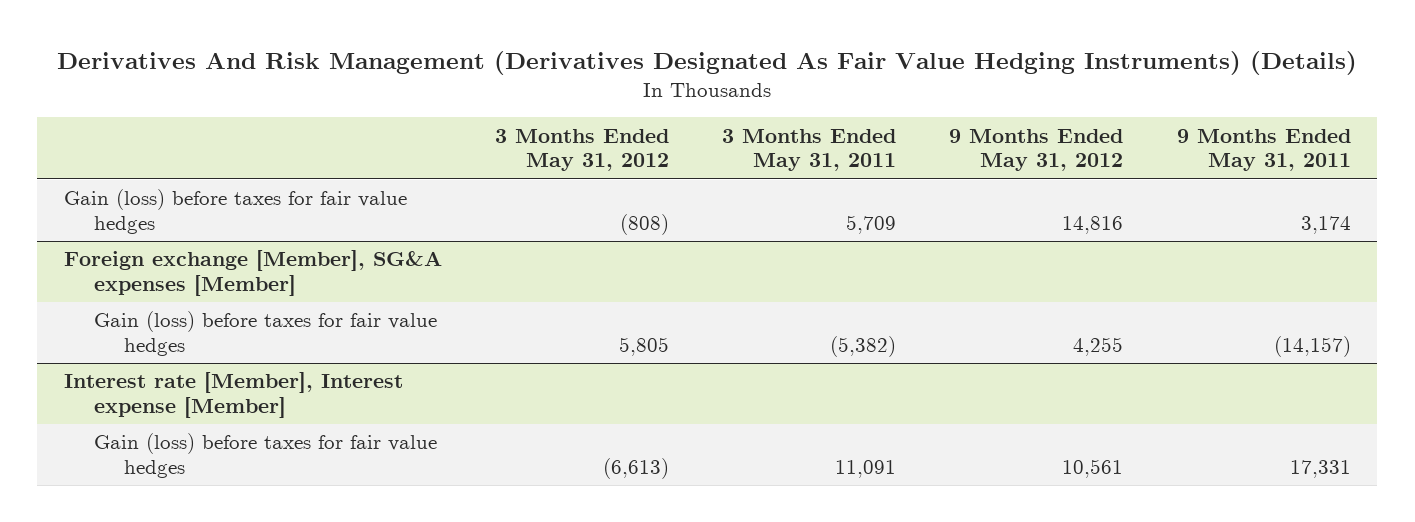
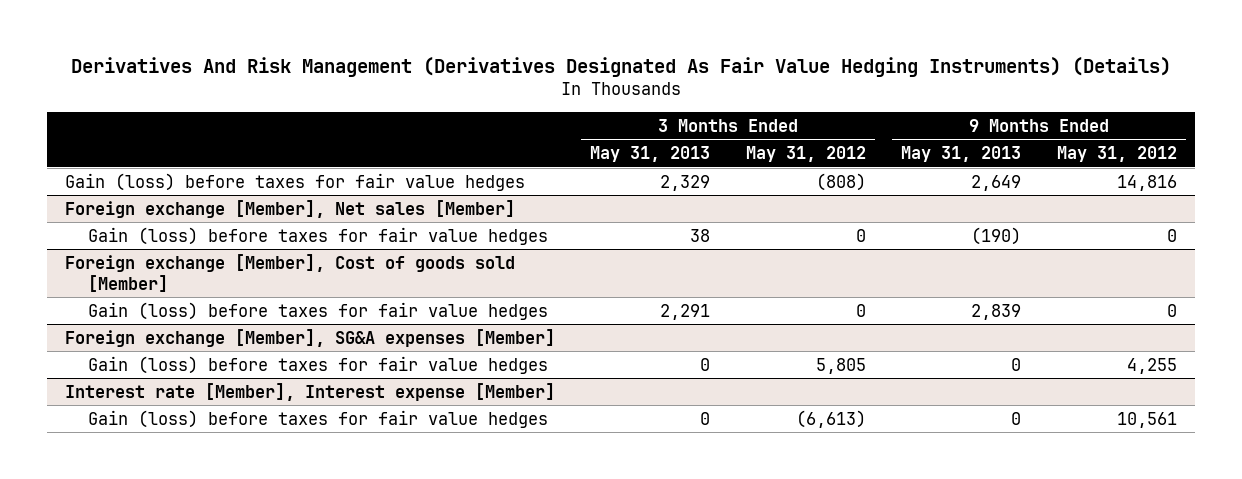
[722,128,897,172] 3 Months Ended May 31, 2011 -> none
[1176,128,1351,172] 9 Months Ended May 31, 2011 -> none
none -> [590,146,711,163] May 31, 2013
none -> [901,146,1022,163] May 31, 2013
none -> [64,199,515,218] Foreign exchange [Member], Net sales [Member]
none -> [88,226,549,245] Gain (loss) before taxes for fair value hedges
none -> [64,253,515,292] Foreign exchange [Member], Cost of goods sold [Member]
none -> [88,301,549,320] Gain (loss) before taxes for fair value hedges

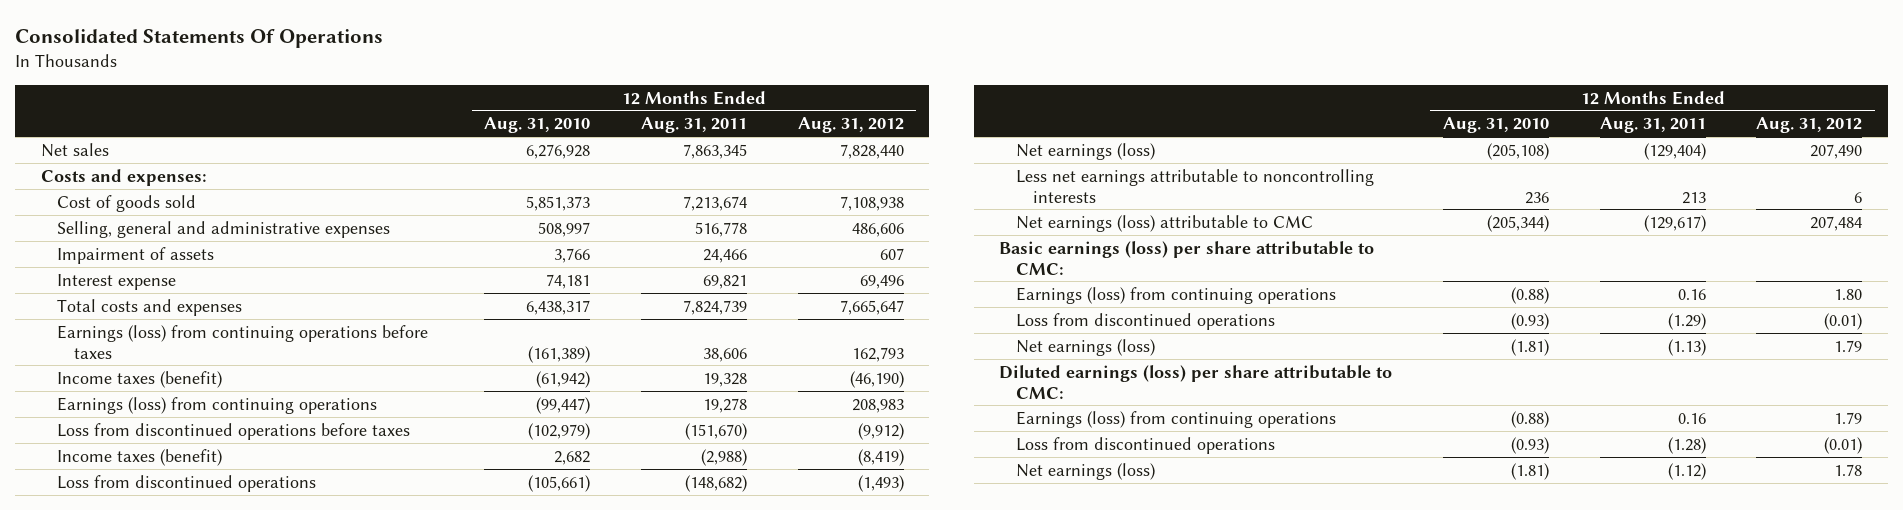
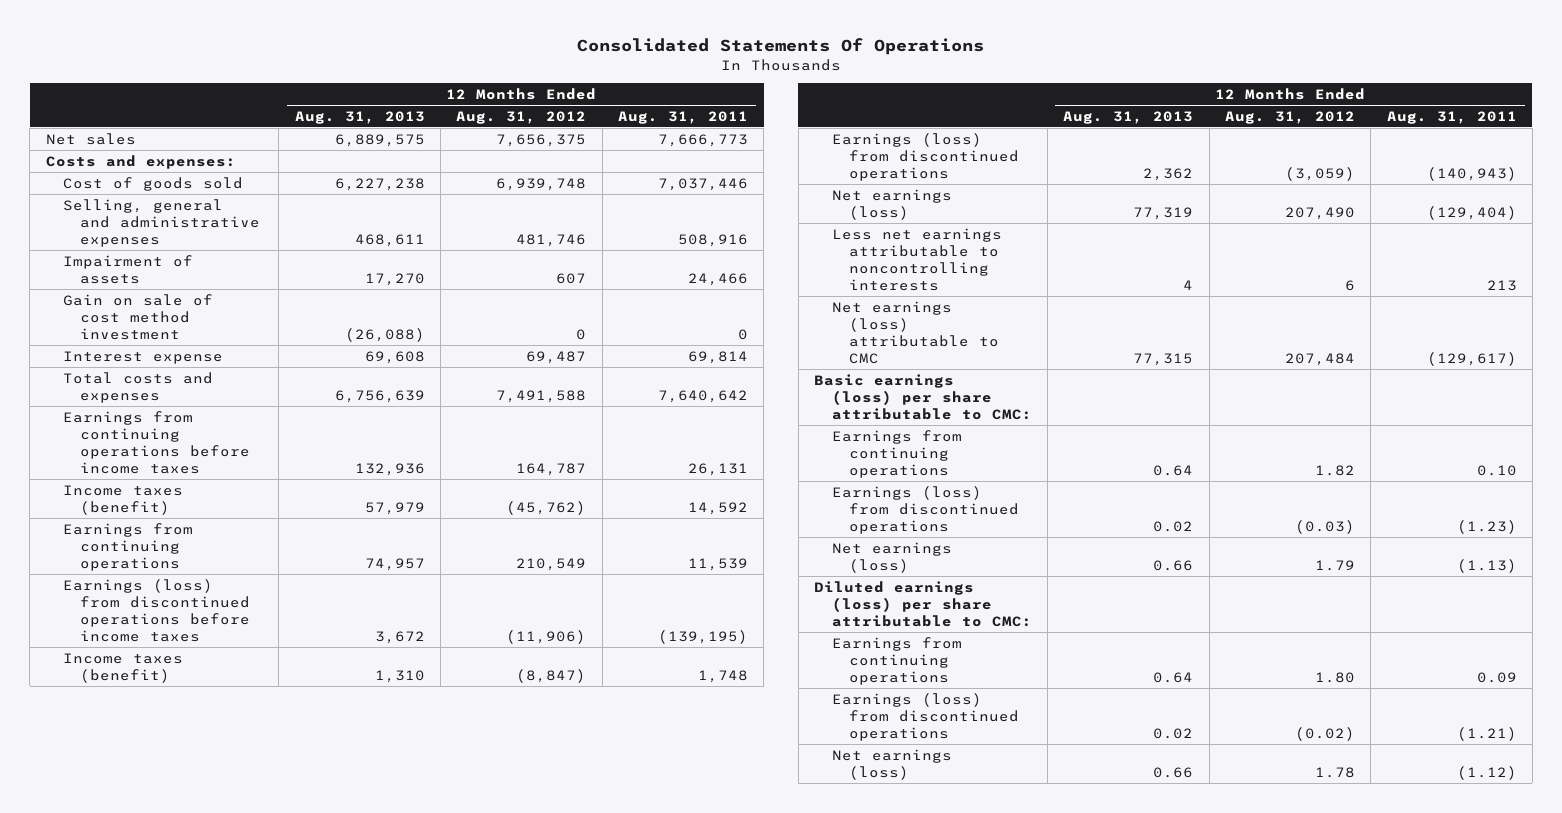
[484,117,591,134] Aug. 31, 2010 -> none
none -> [294,110,425,124] Aug. 31, 2013
[682,143,747,159] 7,863,345 -> [658,133,749,147] 7,666,773
[839,143,904,159] 7,828,440 -> [496,133,587,147] 7,656,375
[682,195,747,211] 7,213,674 -> [658,177,749,191] 7,037,446
[839,195,904,211] 7,108,938 -> [496,177,587,191] 6,939,748
[694,221,747,237] 516,778 -> [678,233,749,247] 508,916
[851,222,904,237] 486,606 -> [516,233,587,247] 481,746
none -> [63,293,214,340] Gain on sale of cost method investment
[702,274,747,289] 69,821 -> [688,350,749,364] 69,814
[859,274,904,289] 69,496 -> [526,350,587,364] 69,487
[682,299,747,315] 7,824,739 -> [658,389,749,403] 7,640,642
[839,299,904,315] 7,665,647 -> [496,389,587,403] 7,491,588
[57,324,429,359] Earnings (loss) from continuing operations before taxes -> [63,410,251,474] Earnings from continuing operations before income taxes
[702,347,747,362] 38,606 -> [688,462,749,476] 26,131
[851,346,904,362] 162,793 -> [516,462,587,476] 164,787
[702,372,747,387] 19,328 -> [688,501,749,515] 14,592
[849,370,904,388] (46,190) -> [506,500,587,515] (45,762)
[57,396,378,414] Earnings (loss) from continuing operations -> [63,522,194,571] Earnings from continuing operations
[702,397,747,413] 19,278 -> [688,557,749,571] 11,539
[851,398,904,413] 208,983 -> [516,557,587,571] 210,549
[57,422,411,440] Loss from discontinued operations before taxes -> [63,578,251,642] Earnings (loss) from discontinued operations before income taxes
[684,422,747,440] (151,670) -> [658,629,749,644] (139,195)
[857,422,904,440] (9,912) -> [506,629,587,644] (11,906)
[700,448,747,466] (2,988) -> [698,669,749,683] 1,748
[857,448,904,466] (8,419) -> [516,668,587,683] (8,847)
[57,474,317,492] Loss from discontinued operations -> [831,132,1019,181] Earnings (loss) from discontinued operations
[684,474,747,492] (148,682) -> [1426,166,1517,181] (140,943)
[857,474,904,492] (1,493) -> [1284,166,1355,181] (3,059)
[1016,286,1337,304] Earnings (loss) from continuing operations -> [831,429,962,478] Earnings from continuing operations
[1677,288,1706,300] 0.16 -> [1476,464,1517,476] 0.10
[1834,288,1863,300] 1.80 -> [1314,464,1355,476] 1.82
[1016,312,1276,330] Loss from discontinued operations -> [831,485,1019,534] Earnings (loss) from discontinued operations
[1667,312,1706,330] (1.29) -> [1456,519,1517,534] (1.23)
[1824,312,1863,330] (0.01) -> [1294,519,1355,534] (0.03)
[1016,410,1337,428] Earnings (loss) from continuing operations -> [831,636,962,685] Earnings from continuing operations
[1677,412,1706,424] 0.16 -> [1476,671,1517,683] 0.09
[1834,411,1863,424] 1.79 -> [1314,671,1355,683] 1.80
[1016,436,1276,454] Loss from discontinued operations -> [831,692,1019,741] Earnings (loss) from discontinued operations
[1667,436,1706,454] (1.28) -> [1456,726,1517,741] (1.21)
[1824,436,1863,454] (0.01) -> [1294,726,1355,741] (0.02)

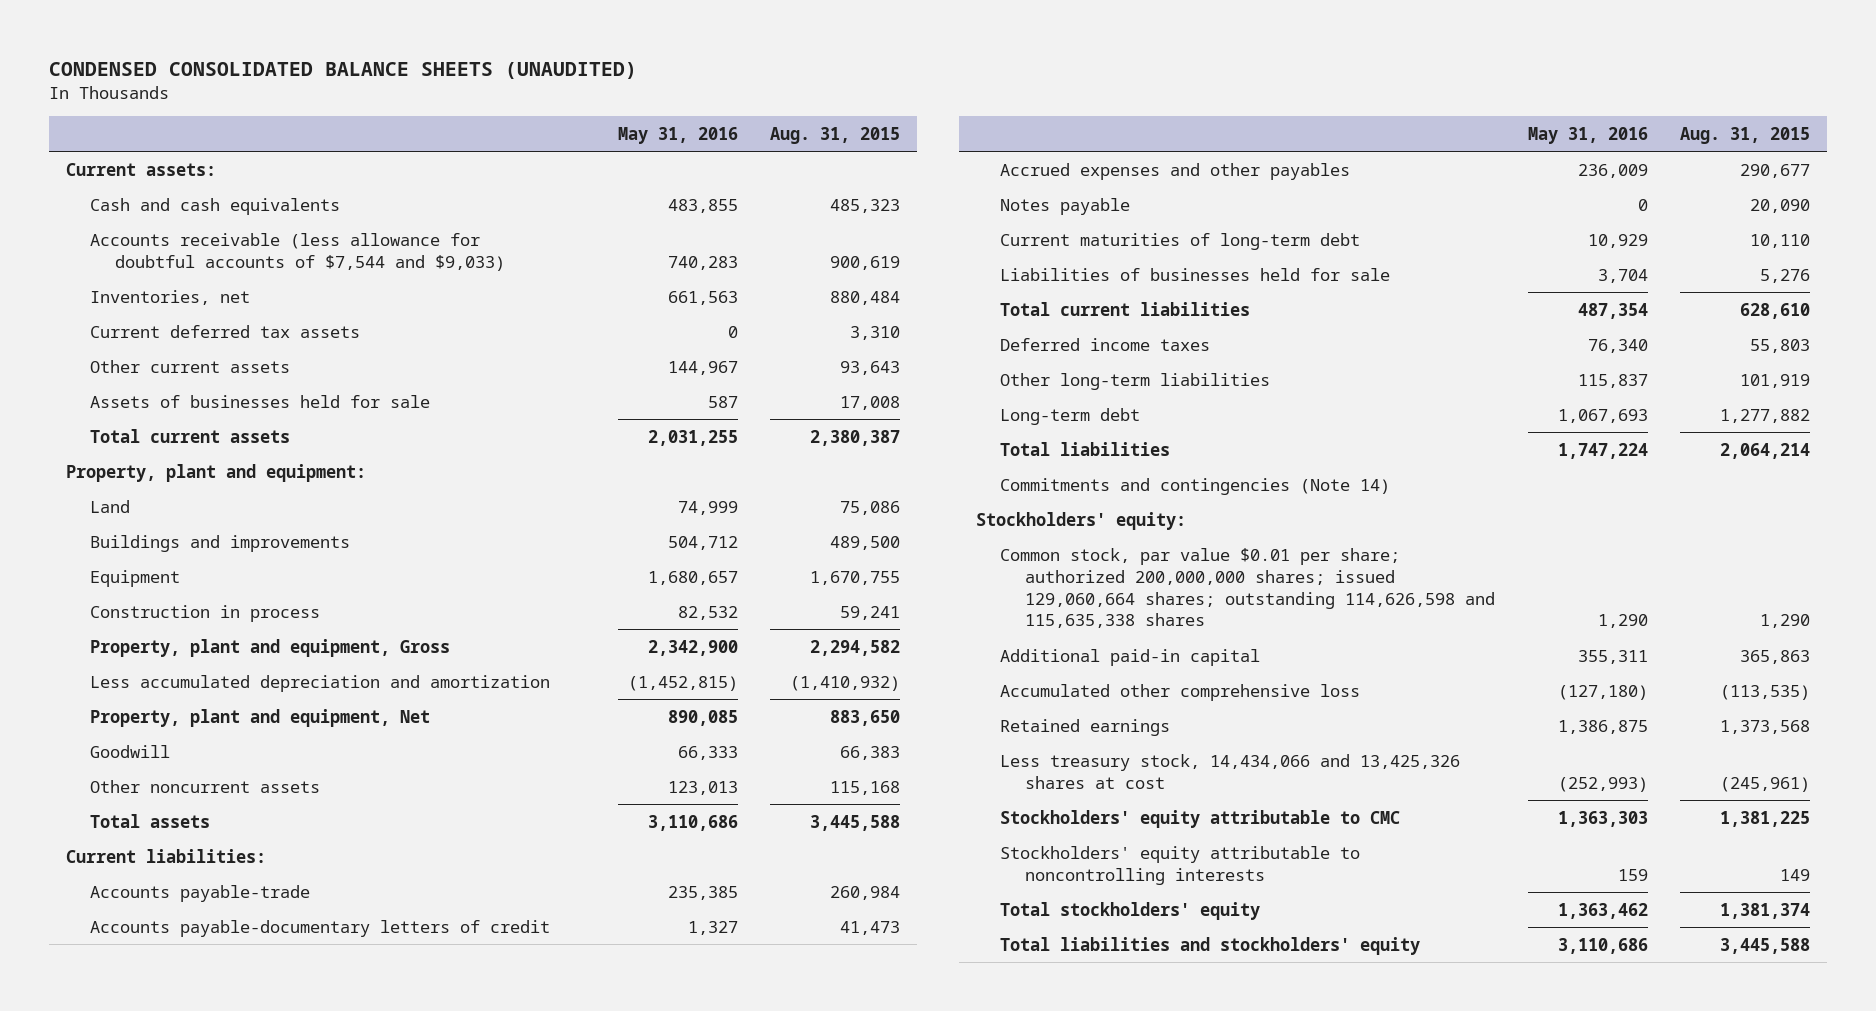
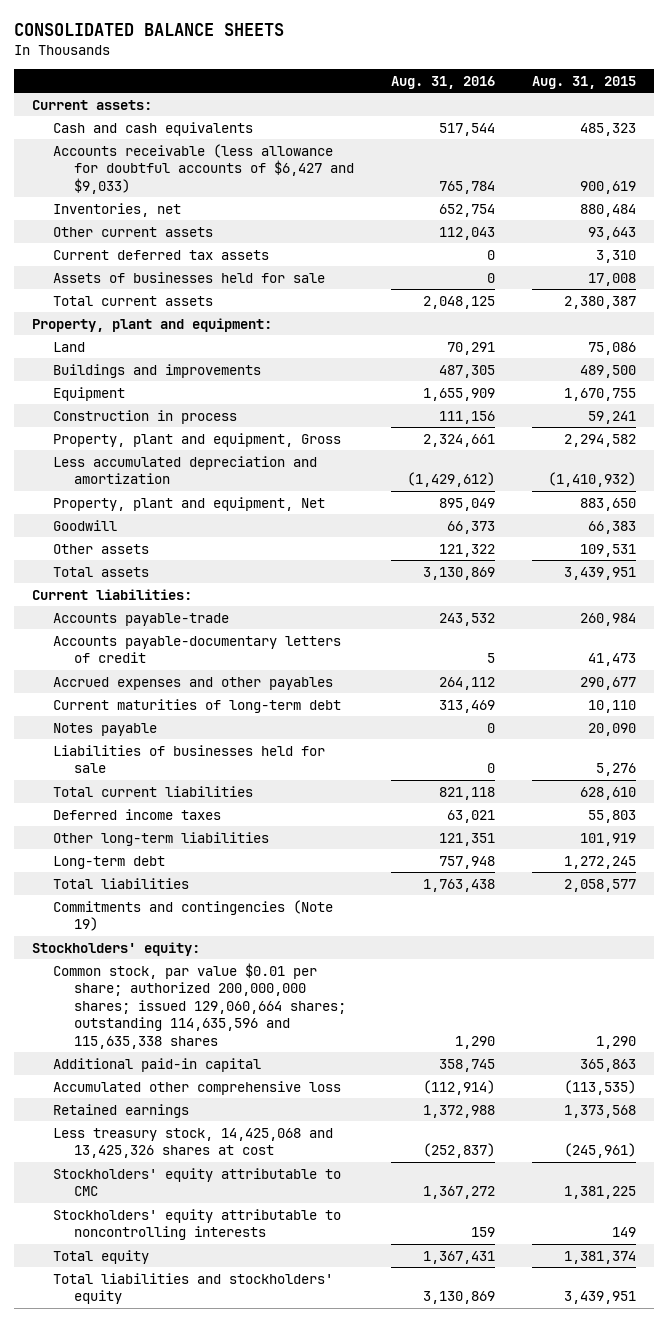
[49,61,638,79] CONDENSED CONSOLIDATED BALANCE SHEETS (UNAUDITED) -> [13,23,284,37] CONSOLIDATED BALANCE SHEETS
[617,126,738,144] May 31, 2016 -> none
none -> [390,76,495,90] Aug. 31, 2016
[90,232,505,271] Accounts receivable (less allowance for doubtful accounts of $7,544 and $9,033) -> [53,143,355,194] Accounts receivable (less allowance for doubtful accounts of $6,427 and $9,033)
[90,324,361,338] Current deferred tax assets -> [53,249,270,260] Current deferred tax assets
[90,779,321,793] Other noncurrent assets -> [53,543,150,554] Other assets
[830,780,901,795] 115,168 -> [579,543,636,557] 109,531
[810,814,901,831] 3,445,588 -> [563,566,636,580] 3,439,951
[1000,197,1131,215] Notes payable -> [53,722,158,736] Notes payable
[1720,408,1811,423] 1,277,882 -> [563,855,636,869] 1,272,245
[1720,442,1811,459] 2,064,214 -> [563,878,636,892] 2,058,577
[1000,477,1391,495] Commitments and contingencies (Note 14) -> [53,899,334,932] Commitments and contingencies (Note 19)
[1000,547,1496,629] Common stock, par value $0.01 per share; authorized 200,000,000 shares; issued 129,060,664 shares; outstanding 114,626,598 and 115,635,338 shares -> [53,962,347,1050] Common stock, par value $0.01 per share; authorized 200,000,000 shares; issued 129,060,664 shares; outstanding 114,635,596 and 115,635,338 shares
[1000,753,1461,789] Less treasury stock, 14,434,066 and 13,425,326 shares at cost -> [53,1127,334,1159] Less treasury stock, 14,425,068 and 13,425,326 shares at cost
[1000,901,1261,920] Total stockholders' equity -> [53,1249,150,1264] Total equity
[1720,937,1811,954] 3,445,588 -> [563,1291,636,1305] 3,439,951

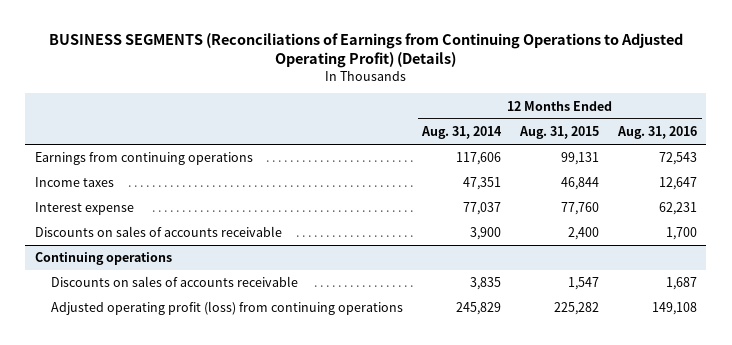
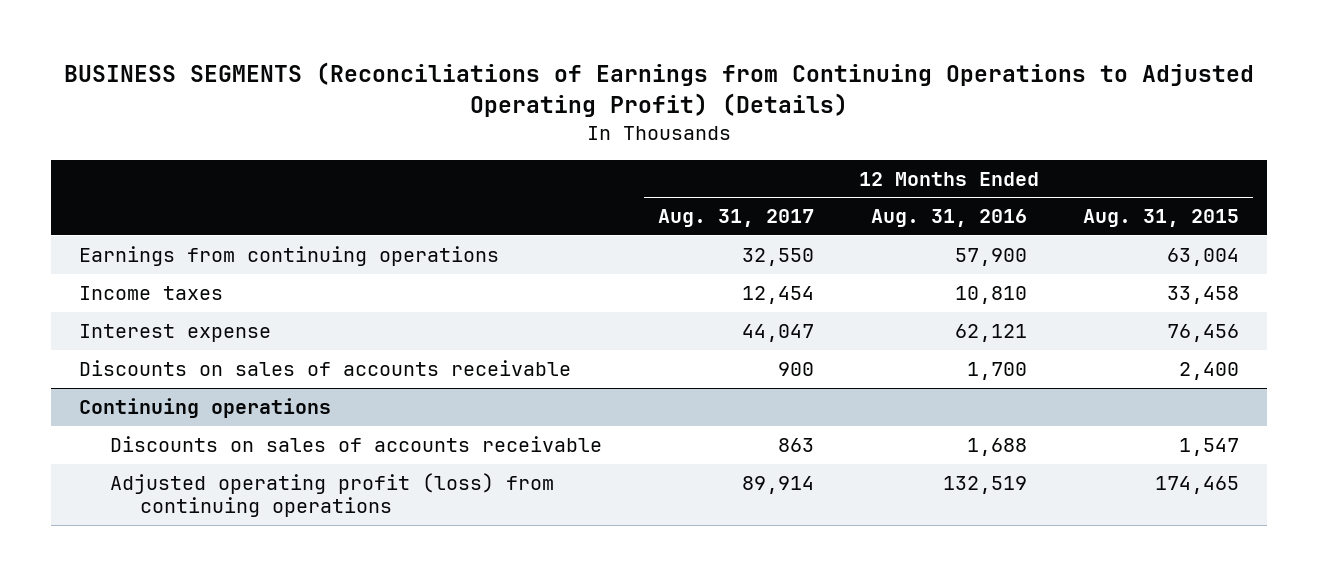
[421,126,503,140] Aug. 31, 2014 -> none
none -> [658,209,815,228] Aug. 31, 2017
[561,152,600,166] 99,131 -> [1166,248,1239,267] 63,004
[659,152,698,166] 72,543 -> [954,248,1027,267] 57,900
[561,177,600,191] 46,844 -> [1166,286,1239,305] 33,458
[659,177,698,191] 12,647 -> [954,286,1027,305] 10,810
[561,202,600,216] 77,760 -> [1166,324,1239,343] 76,456
[659,202,698,216] 62,231 -> [954,324,1027,343] 62,121
[666,277,698,291] 1,687 -> [966,438,1027,457] 1,688
[554,302,600,316] 225,282 -> [1154,476,1239,495] 174,465
[652,302,698,316] 149,108 -> [942,476,1027,495] 132,519

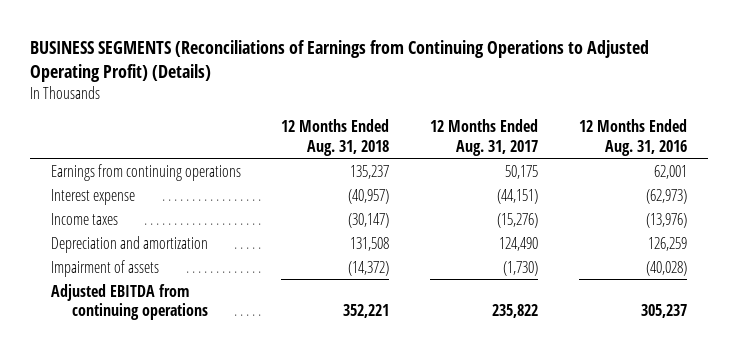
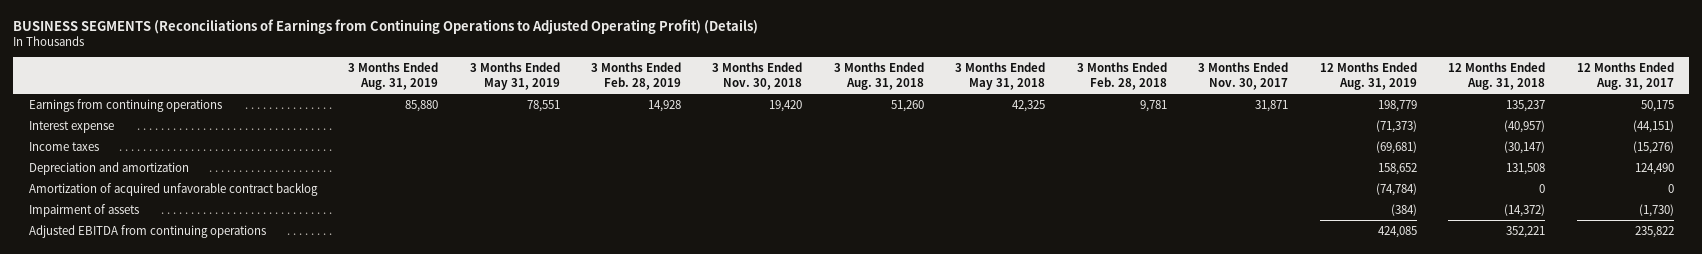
[579,118,688,156] 12 Months Ended Aug. 31, 2016 -> none
none -> [348,62,439,90] 3 Months Ended Aug. 31, 2019
none -> [469,62,560,90] 3 Months Ended May 31, 2019
none -> [591,62,682,90] 3 Months Ended Feb. 28, 2019
none -> [712,62,803,90] 3 Months Ended Nov. 30, 2018
none -> [833,62,924,90] 3 Months Ended Aug. 31, 2018
none -> [955,62,1046,90] 3 Months Ended May 31, 2018
none -> [1076,62,1167,90] 3 Months Ended Feb. 28, 2018
none -> [1198,62,1289,90] 3 Months Ended Nov. 30, 2017
none -> [1319,62,1417,90] 12 Months Ended Aug. 31, 2019
none -> [28,182,318,196] Amortization of acquired unfavorable contract backlog

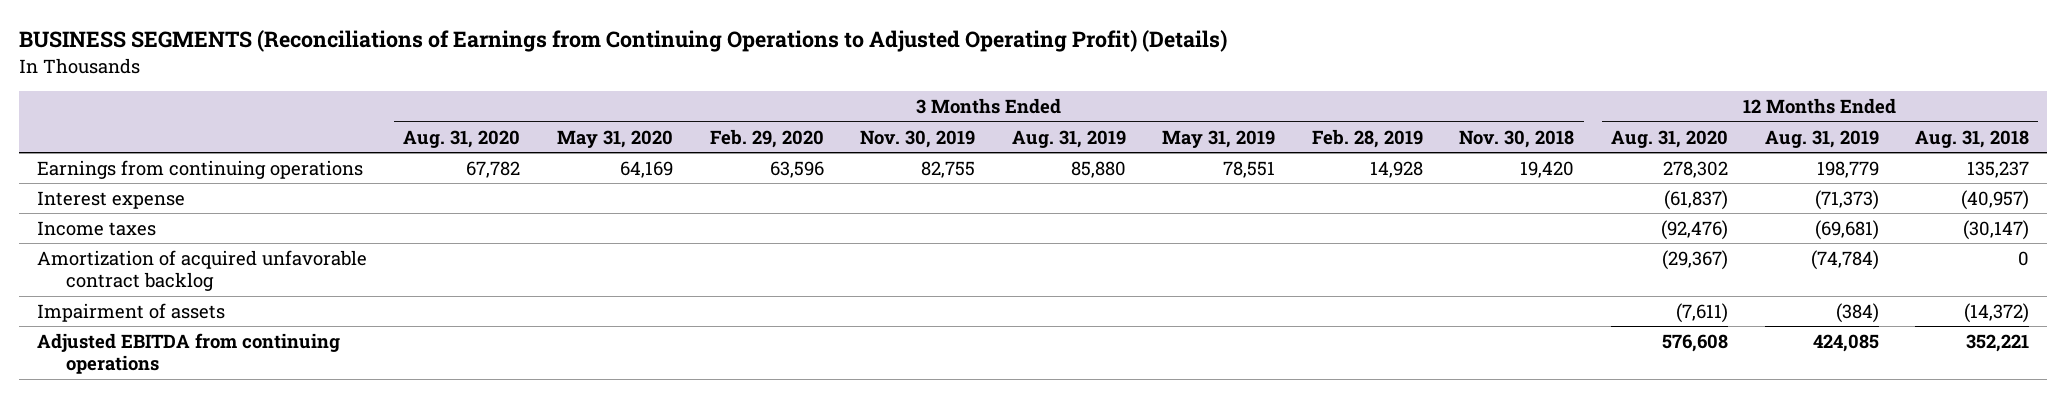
[833,62,924,90] 3 Months Ended Aug. 31, 2018 -> none
[955,62,1046,90] 3 Months Ended May 31, 2018 -> none
[1076,62,1167,90] 3 Months Ended Feb. 28, 2018 -> none
[1198,62,1289,90] 3 Months Ended Nov. 30, 2017 -> none
[1576,62,1674,90] 12 Months Ended Aug. 31, 2017 -> none
none -> [403,129,521,148] Aug. 31, 2020
none -> [556,129,673,148] May 31, 2020
none -> [709,128,824,148] Feb. 29, 2020
none -> [860,129,976,148] Nov. 30, 2019
none -> [1610,129,1728,148] Aug. 31, 2020
[28,161,189,175] Depreciation and amortization -> none

